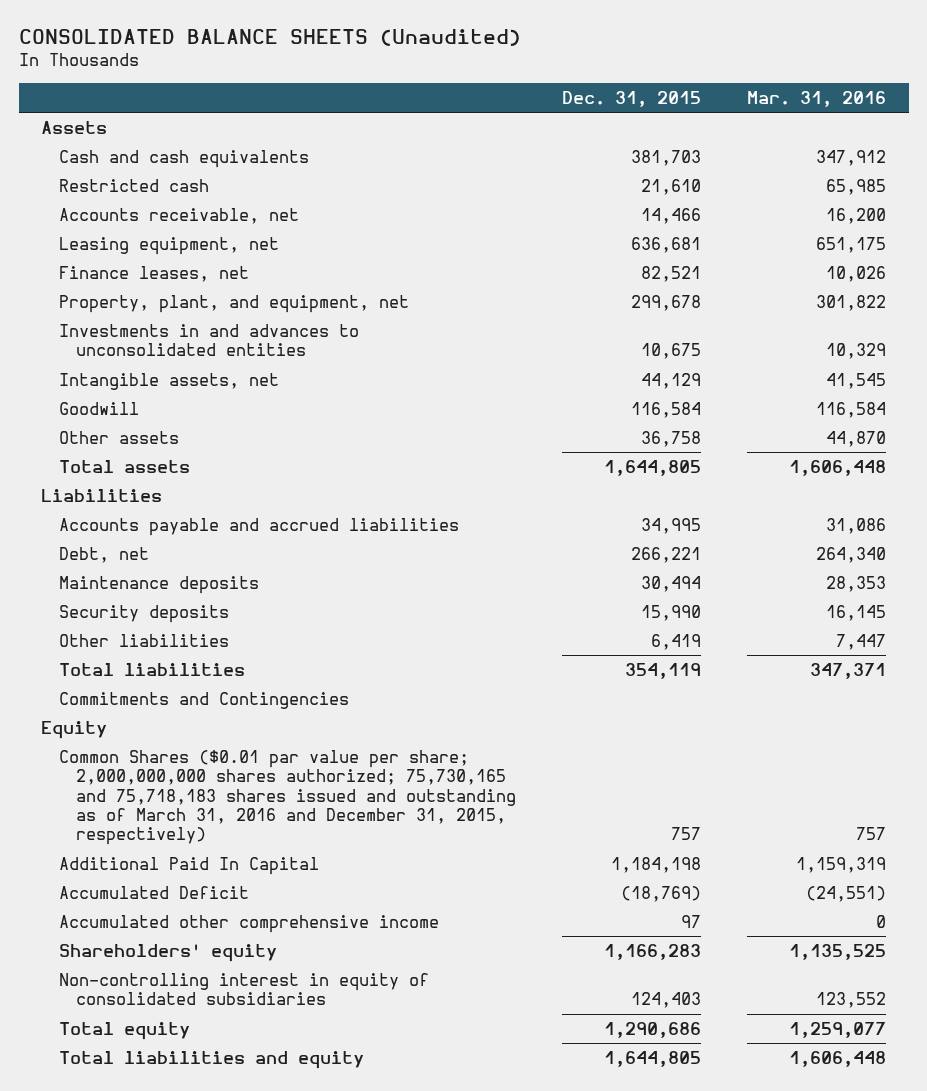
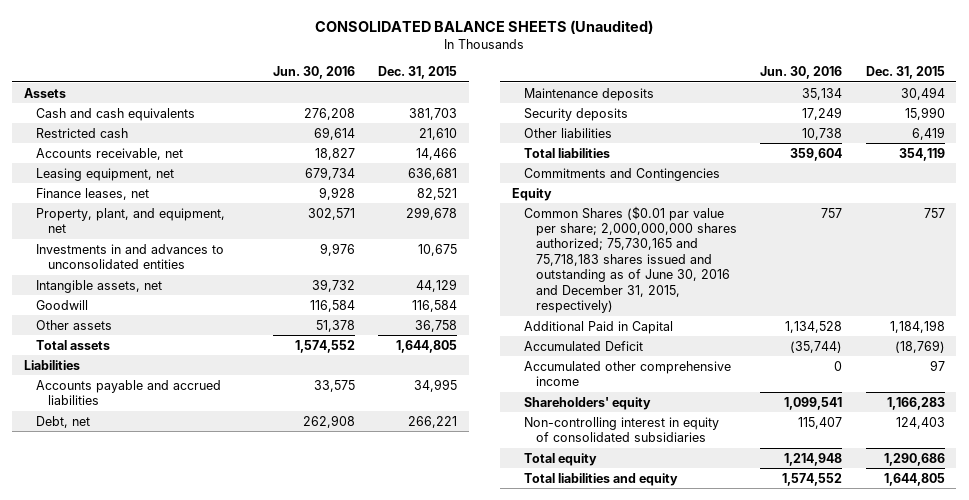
[746,90,886,107] Mar. 31, 2016 -> none
none -> [272,66,355,80] Jun. 30, 2016
[58,749,517,846] Common Shares ($0.01 par value per share; 2,000,000,000 shares authorized; 75,730,165 and 75,718,183 shares issued and outstanding as of March 31, 2016 and December 31, 2015, respectively) -> [523,205,738,314] Common Shares ($0.01 par value per share; 2,000,000,000 shares authorized; 75,730,165 and 75,718,183 shares issued and outstanding as of June 30, 2016 and December 31, 2015, respectively)
[58,856,319,875] Additional Paid In Capital -> [523,320,673,334] Additional Paid in Capital

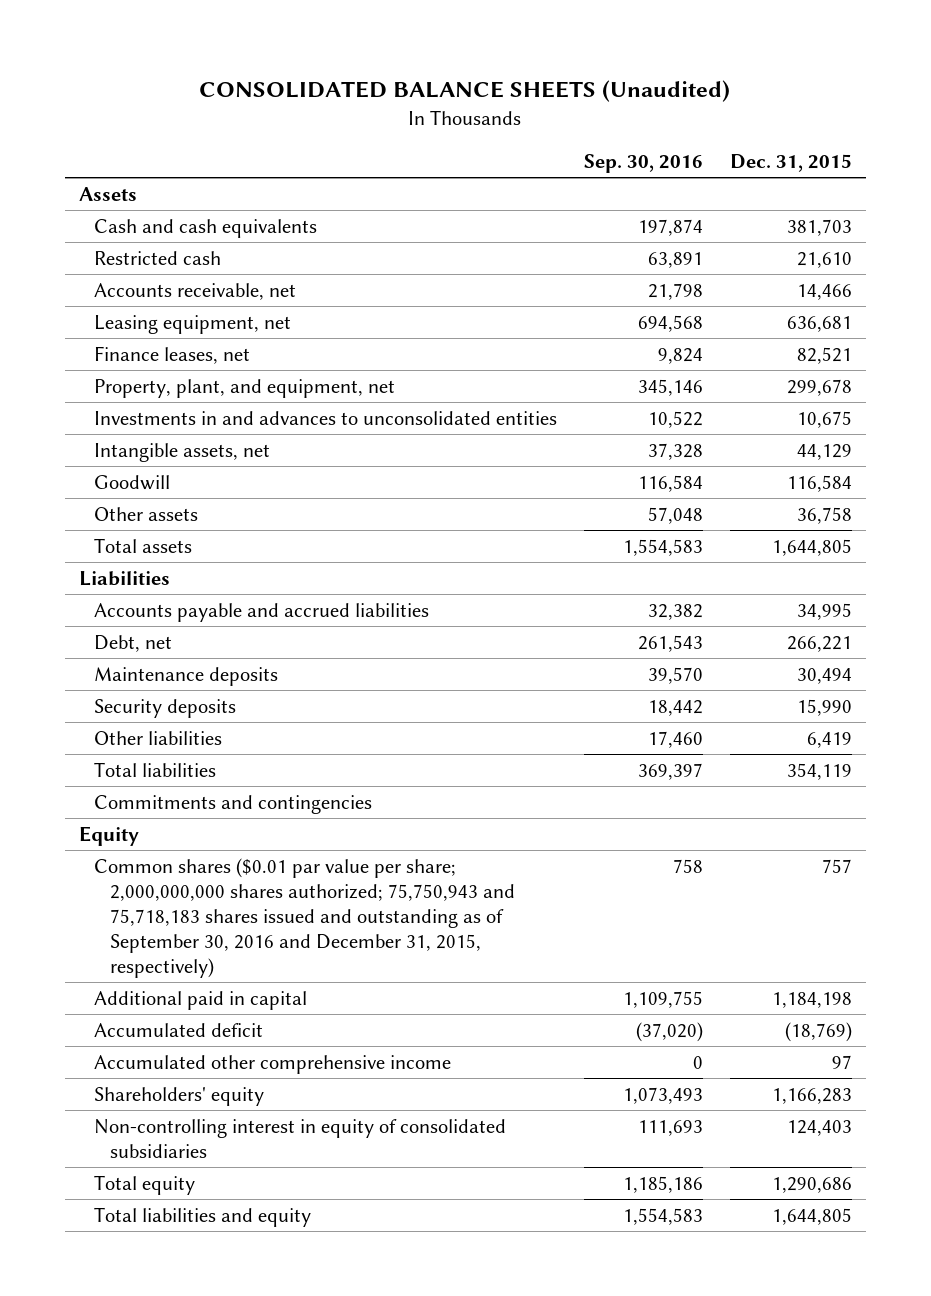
[272,66,355,80] Jun. 30, 2016 -> none
none -> [584,154,704,174] Sep. 30, 2016
[523,167,720,181] Commitments and Contingencies -> [94,794,373,814] Commitments and contingencies
[523,205,738,314] Common Shares ($0.01 par value per share; 2,000,000,000 shares authorized; 75,730,165 and 75,718,183 shares issued and outstanding as of June 30, 2016 and December 31, 2015, respectively) -> [94,857,515,978] Common shares ($0.01 par value per share; 2,000,000,000 shares authorized; 75,750,943 and 75,718,183 shares issued and outstanding as of September 30, 2016 and December 31, 2015, respectively)
[523,320,673,334] Additional Paid in Capital -> [94,990,308,1010] Additional paid in capital
[523,340,643,351] Accumulated Deficit -> [94,1022,264,1037] Accumulated deficit

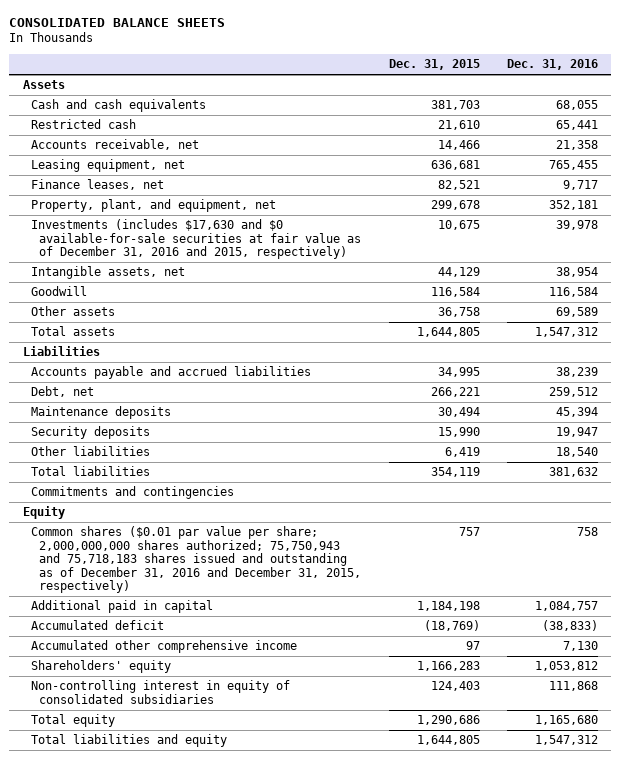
[199,80,731,103] CONSOLIDATED BALANCE SHEETS (Unaudited) -> [9,17,226,27] CONSOLIDATED BALANCE SHEETS
[584,154,704,174] Sep. 30, 2016 -> none
none -> [506,59,598,71] Dec. 31, 2016
[94,410,558,425] Investments in and advances to unconsolidated entities -> [31,219,362,260] Investments (includes $17,630 and $0 available-for-sale securities at fair value as of December 31, 2016 and 2015, respectively)
[94,857,515,978] Common shares ($0.01 par value per share; 2,000,000,000 shares authorized; 75,750,943 and 75,718,183 shares issued and outstanding as of September 30, 2016 and December 31, 2015, respectively) -> [31,526,362,594] Common shares ($0.01 par value per share; 2,000,000,000 shares authorized; 75,750,943 and 75,718,183 shares issued and outstanding as of December 31, 2016 and December 31, 2015, respectively)

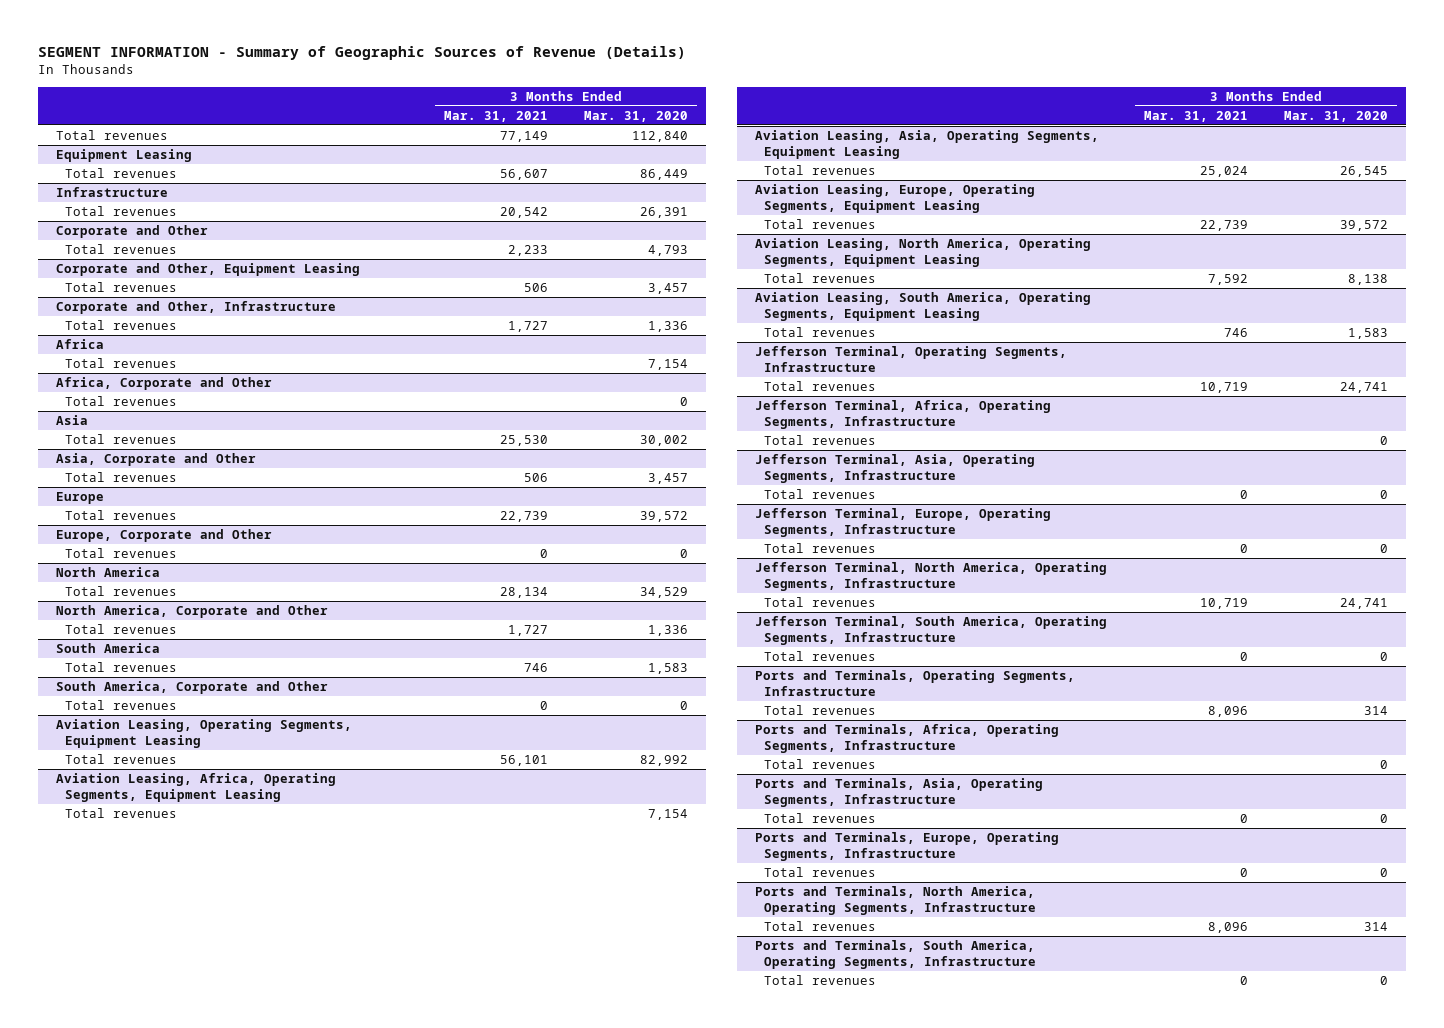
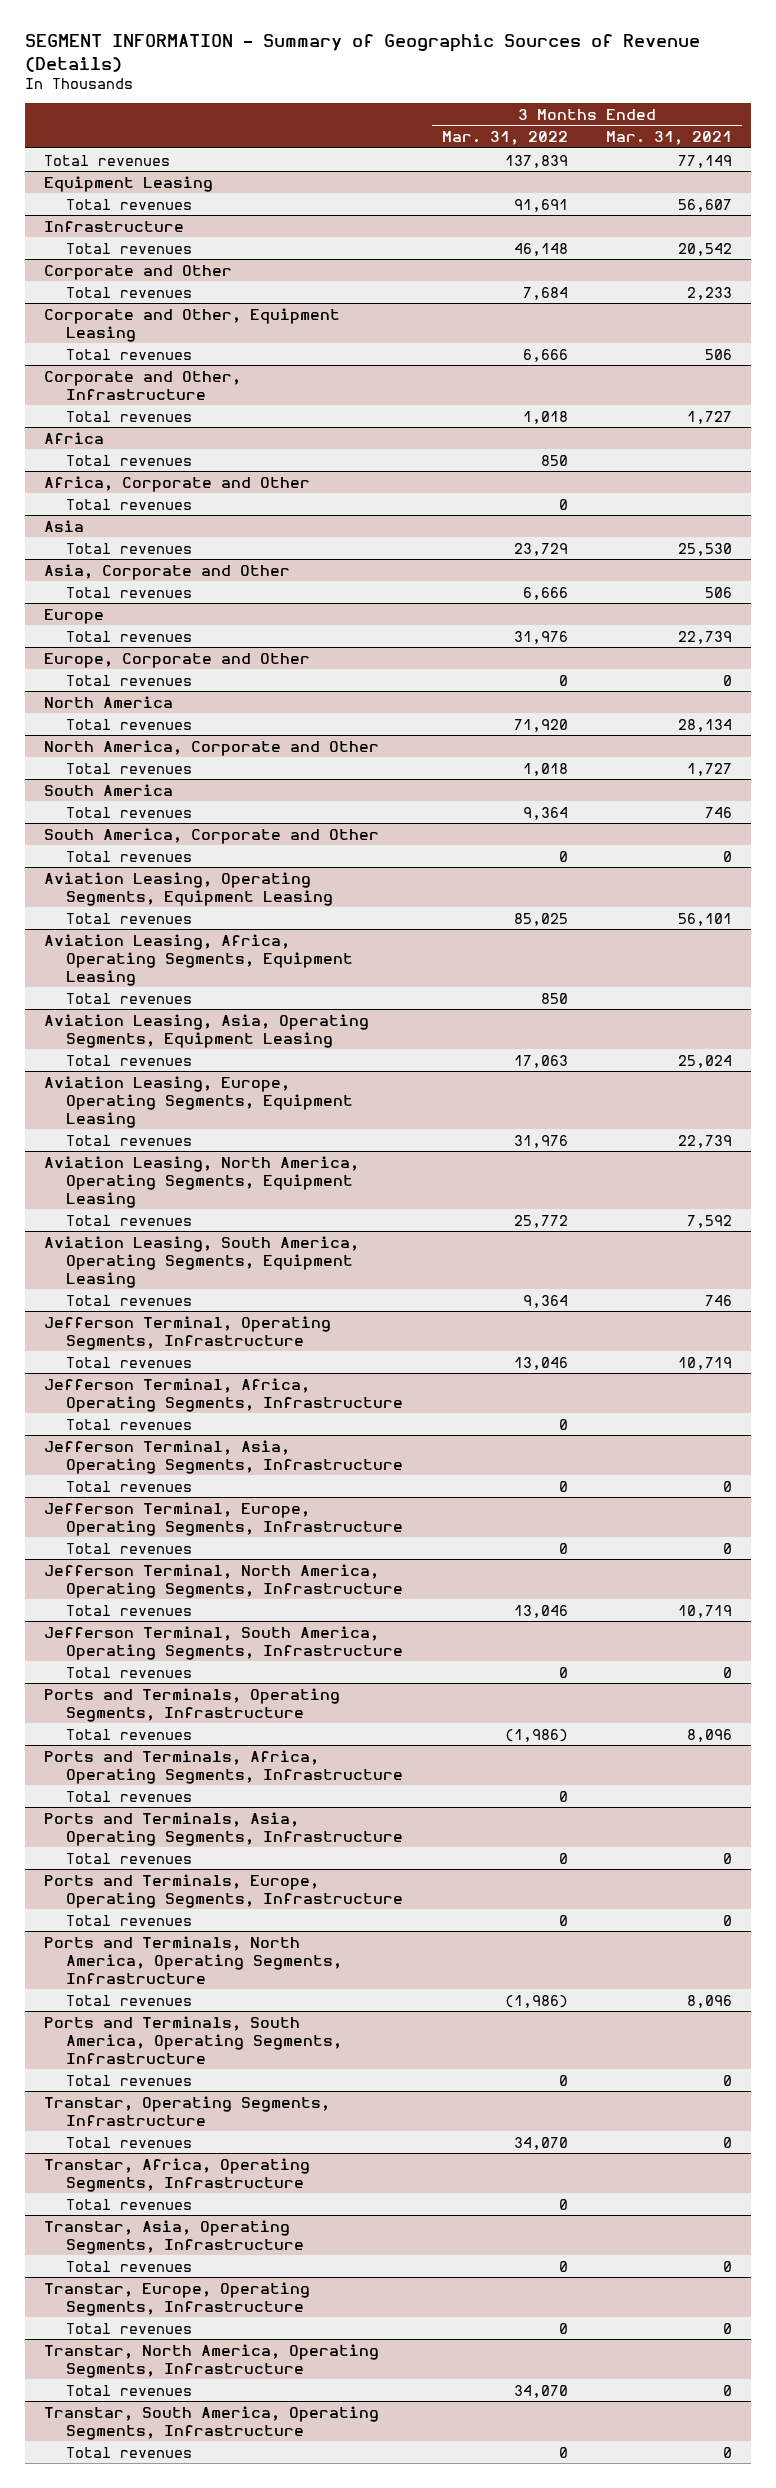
[584,110,689,122] Mar. 31, 2020 -> none
none -> [441,131,568,146] Mar. 31, 2022
none -> [44,2095,331,2126] Transtar, Operating Segments, Infrastructure
none -> [66,2136,193,2148] Total revenues
none -> [44,2157,311,2192] Transtar, Africa, Operating Segments, Infrastructure
none -> [66,2198,193,2210] Total revenues
none -> [44,2219,305,2254] Transtar, Asia, Operating Segments, Infrastructure
none -> [66,2260,193,2272] Total revenues
none -> [44,2281,311,2316] Transtar, Europe, Operating Segments, Infrastructure
none -> [66,2322,193,2334] Total revenues
none -> [44,2343,380,2378] Transtar, North America, Operating Segments, Infrastructure
none -> [66,2384,193,2396] Total revenues
none -> [44,2405,380,2440] Transtar, South America, Operating Segments, Infrastructure
none -> [66,2446,193,2458] Total revenues

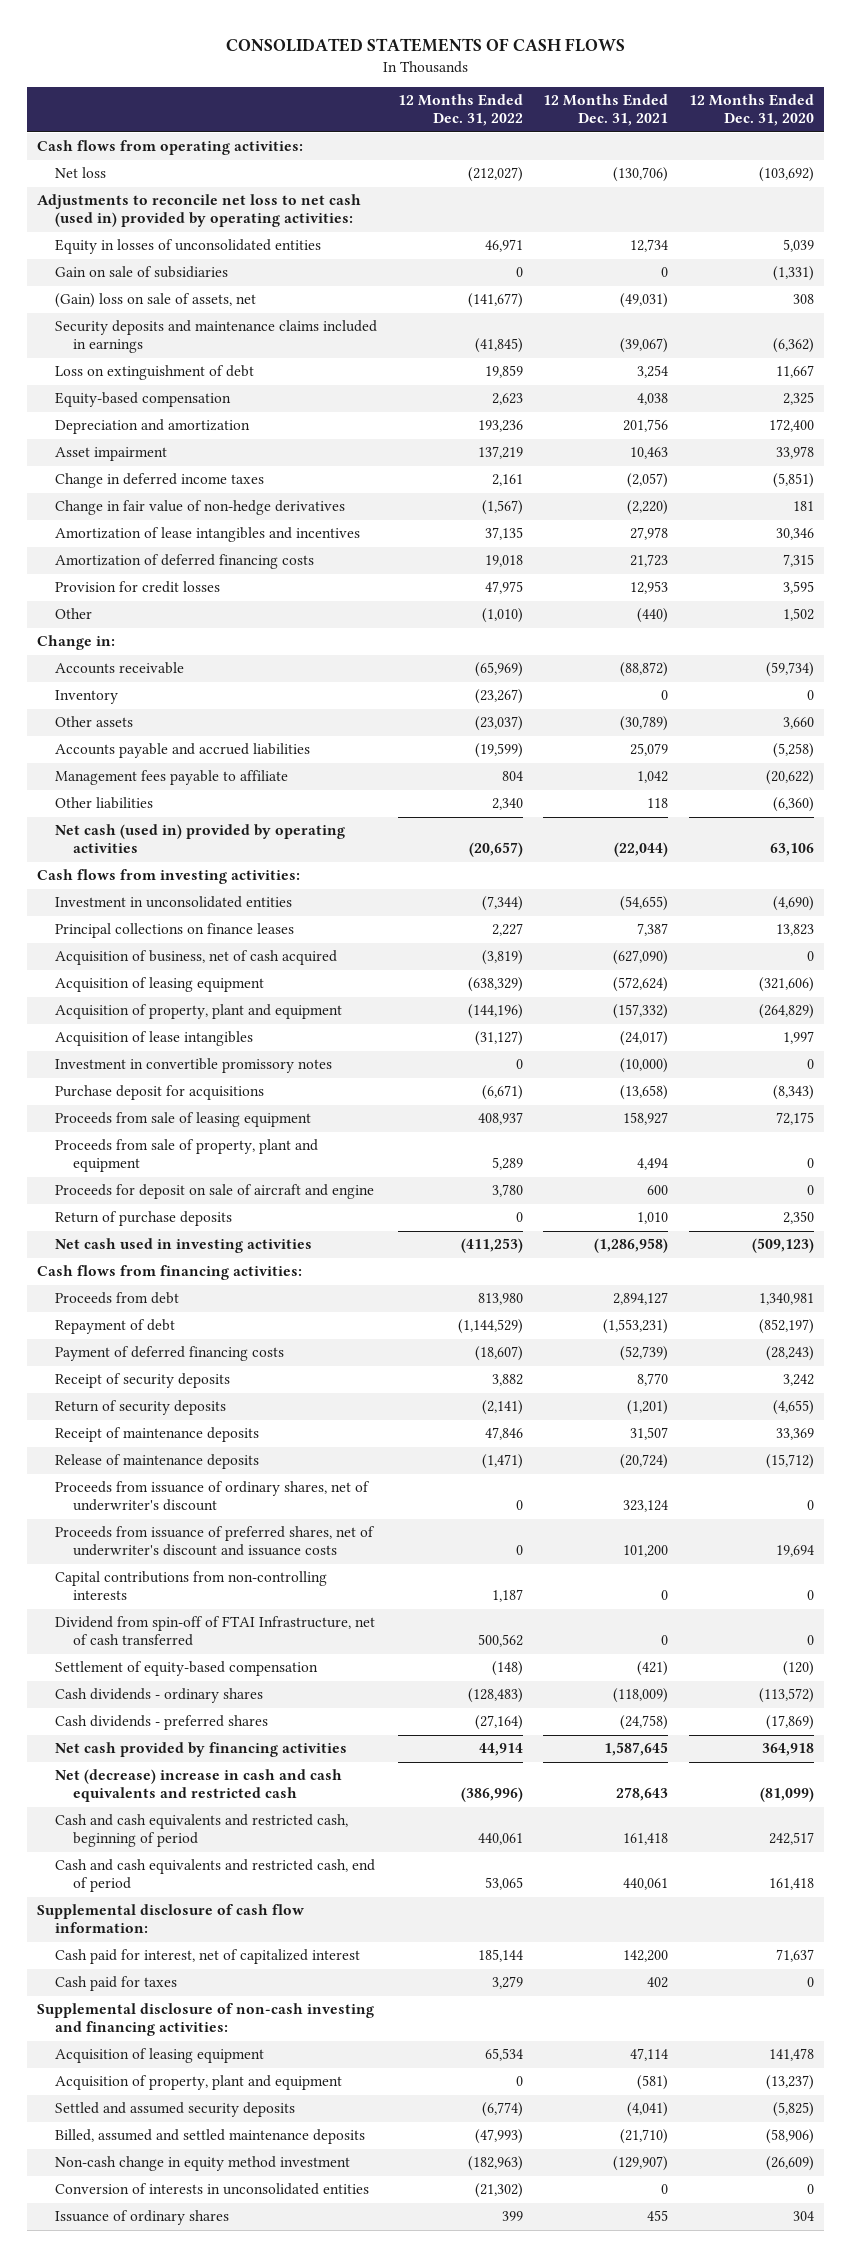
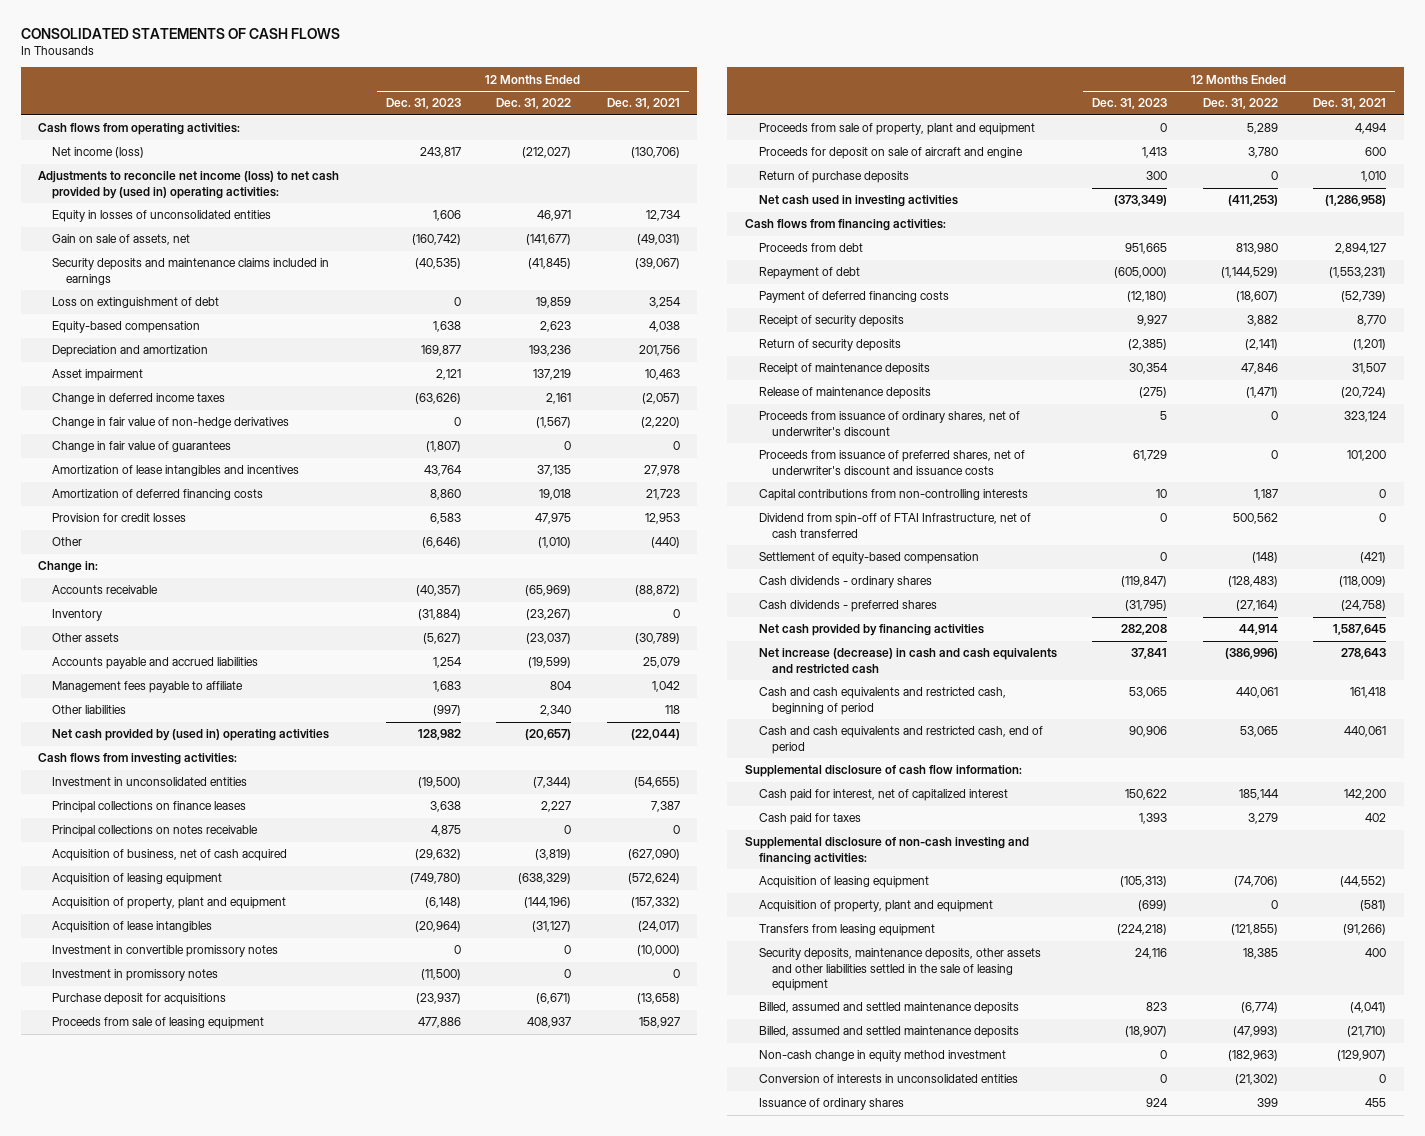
[688,94,814,127] 12 Months Ended Dec. 31, 2020 -> none
none -> [385,98,461,110] Dec. 31, 2023
[55,167,107,179] Net loss -> [52,147,145,159] Net income (loss)
[37,194,362,228] Adjustments to reconcile net loss to net cash (used in) provided by operating activities: -> [38,171,340,199] Adjustments to reconcile net income (loss) to net cash provided by (used in) operating activities:
[55,266,229,279] Gain on sale of subsidiaries -> none
[55,293,257,309] (Gain) loss on sale of assets, net -> [52,234,191,246] Gain on sale of assets, net
none -> [52,441,232,453] Change in fair value of guarantees
[55,824,346,854] Net cash (used in) provided by operating activities -> [52,729,330,742] Net cash provided by (used in) operating activities
none -> [52,825,259,838] Principal collections on notes receivable
none -> [52,969,219,982] Investment in promissory notes
[55,1769,343,1803] Net (decrease) increase in cash and cash equivalents and restricted cash -> [758,648,1057,674] Net increase (decrease) in cash and cash equivalents and restricted cash
[484,2048,523,2062] 65,534 -> [1233,876,1278,888] (74,706)
[630,2048,669,2062] 47,114 -> [1340,876,1387,888] (44,552)
none -> [758,924,935,937] Transfers from leasing equipment
none -> [758,948,1041,991] Security deposits, maintenance deposits, other assets and other liabilities settled in the sale of leasing equipment
[55,2102,296,2118] Settled and assumed security deposits -> [758,1002,1019,1015] Billed, assumed and settled maintenance deposits

